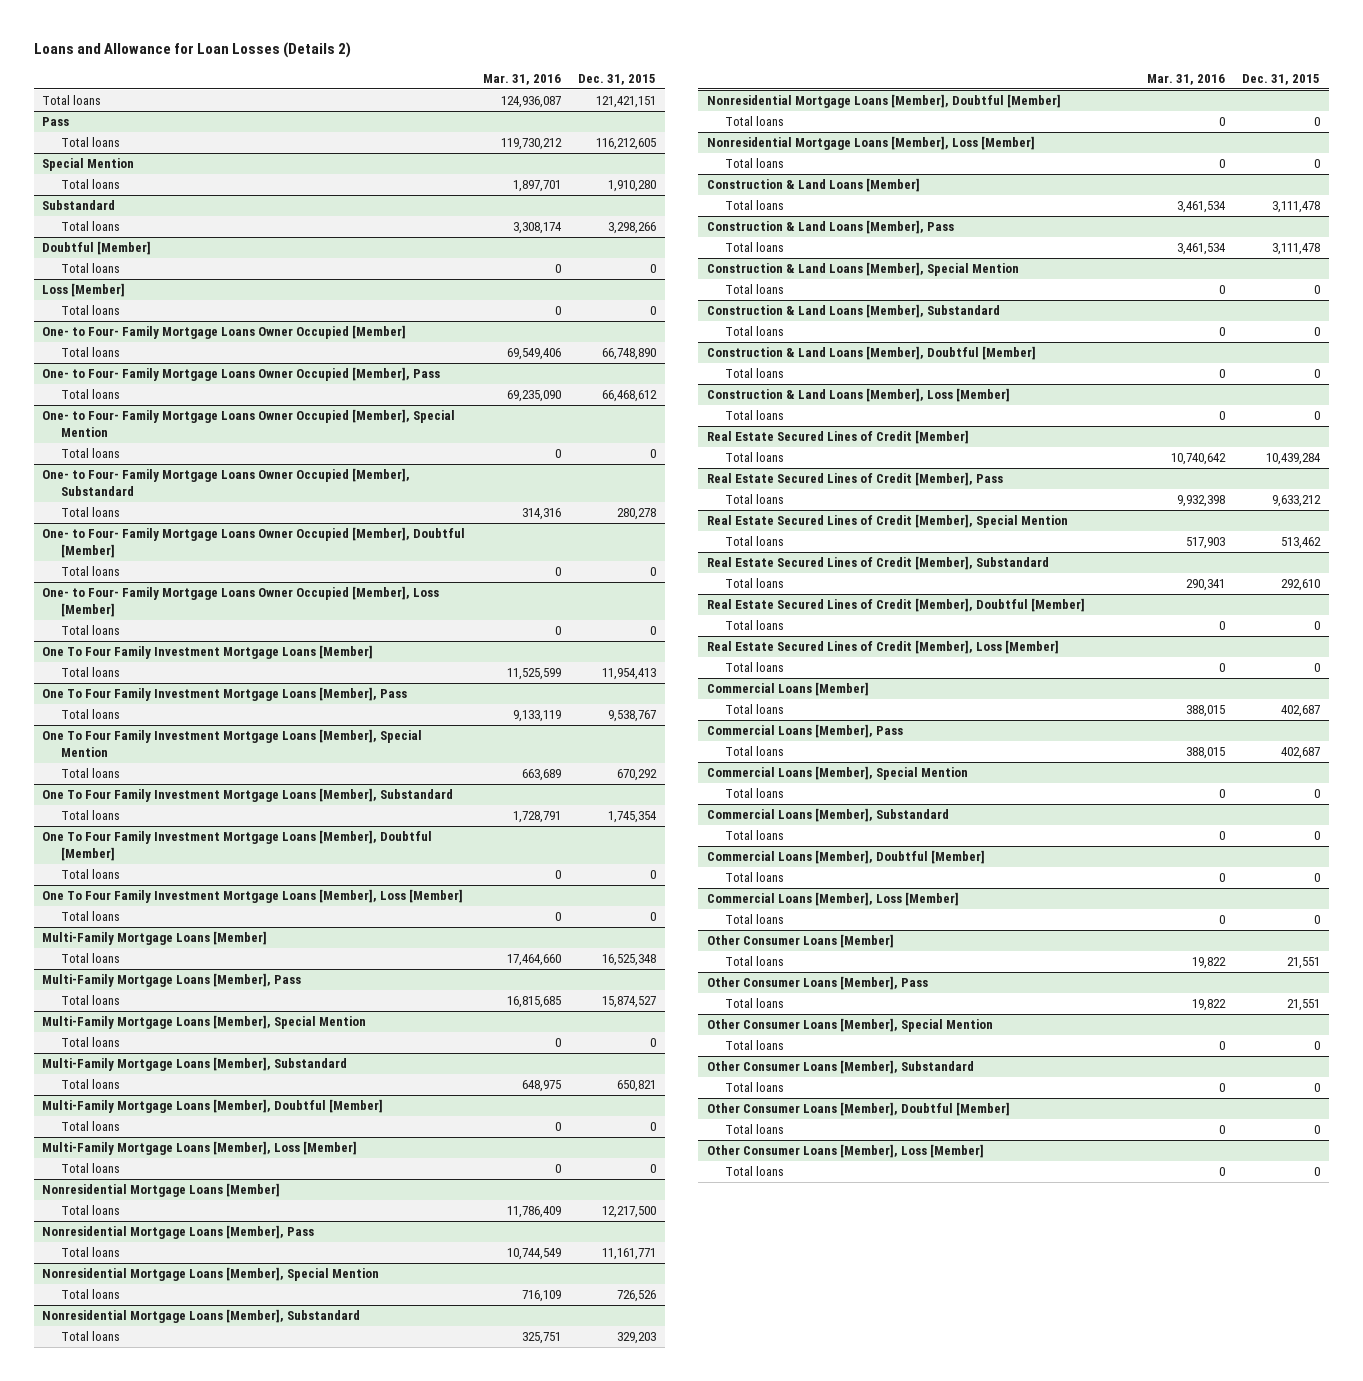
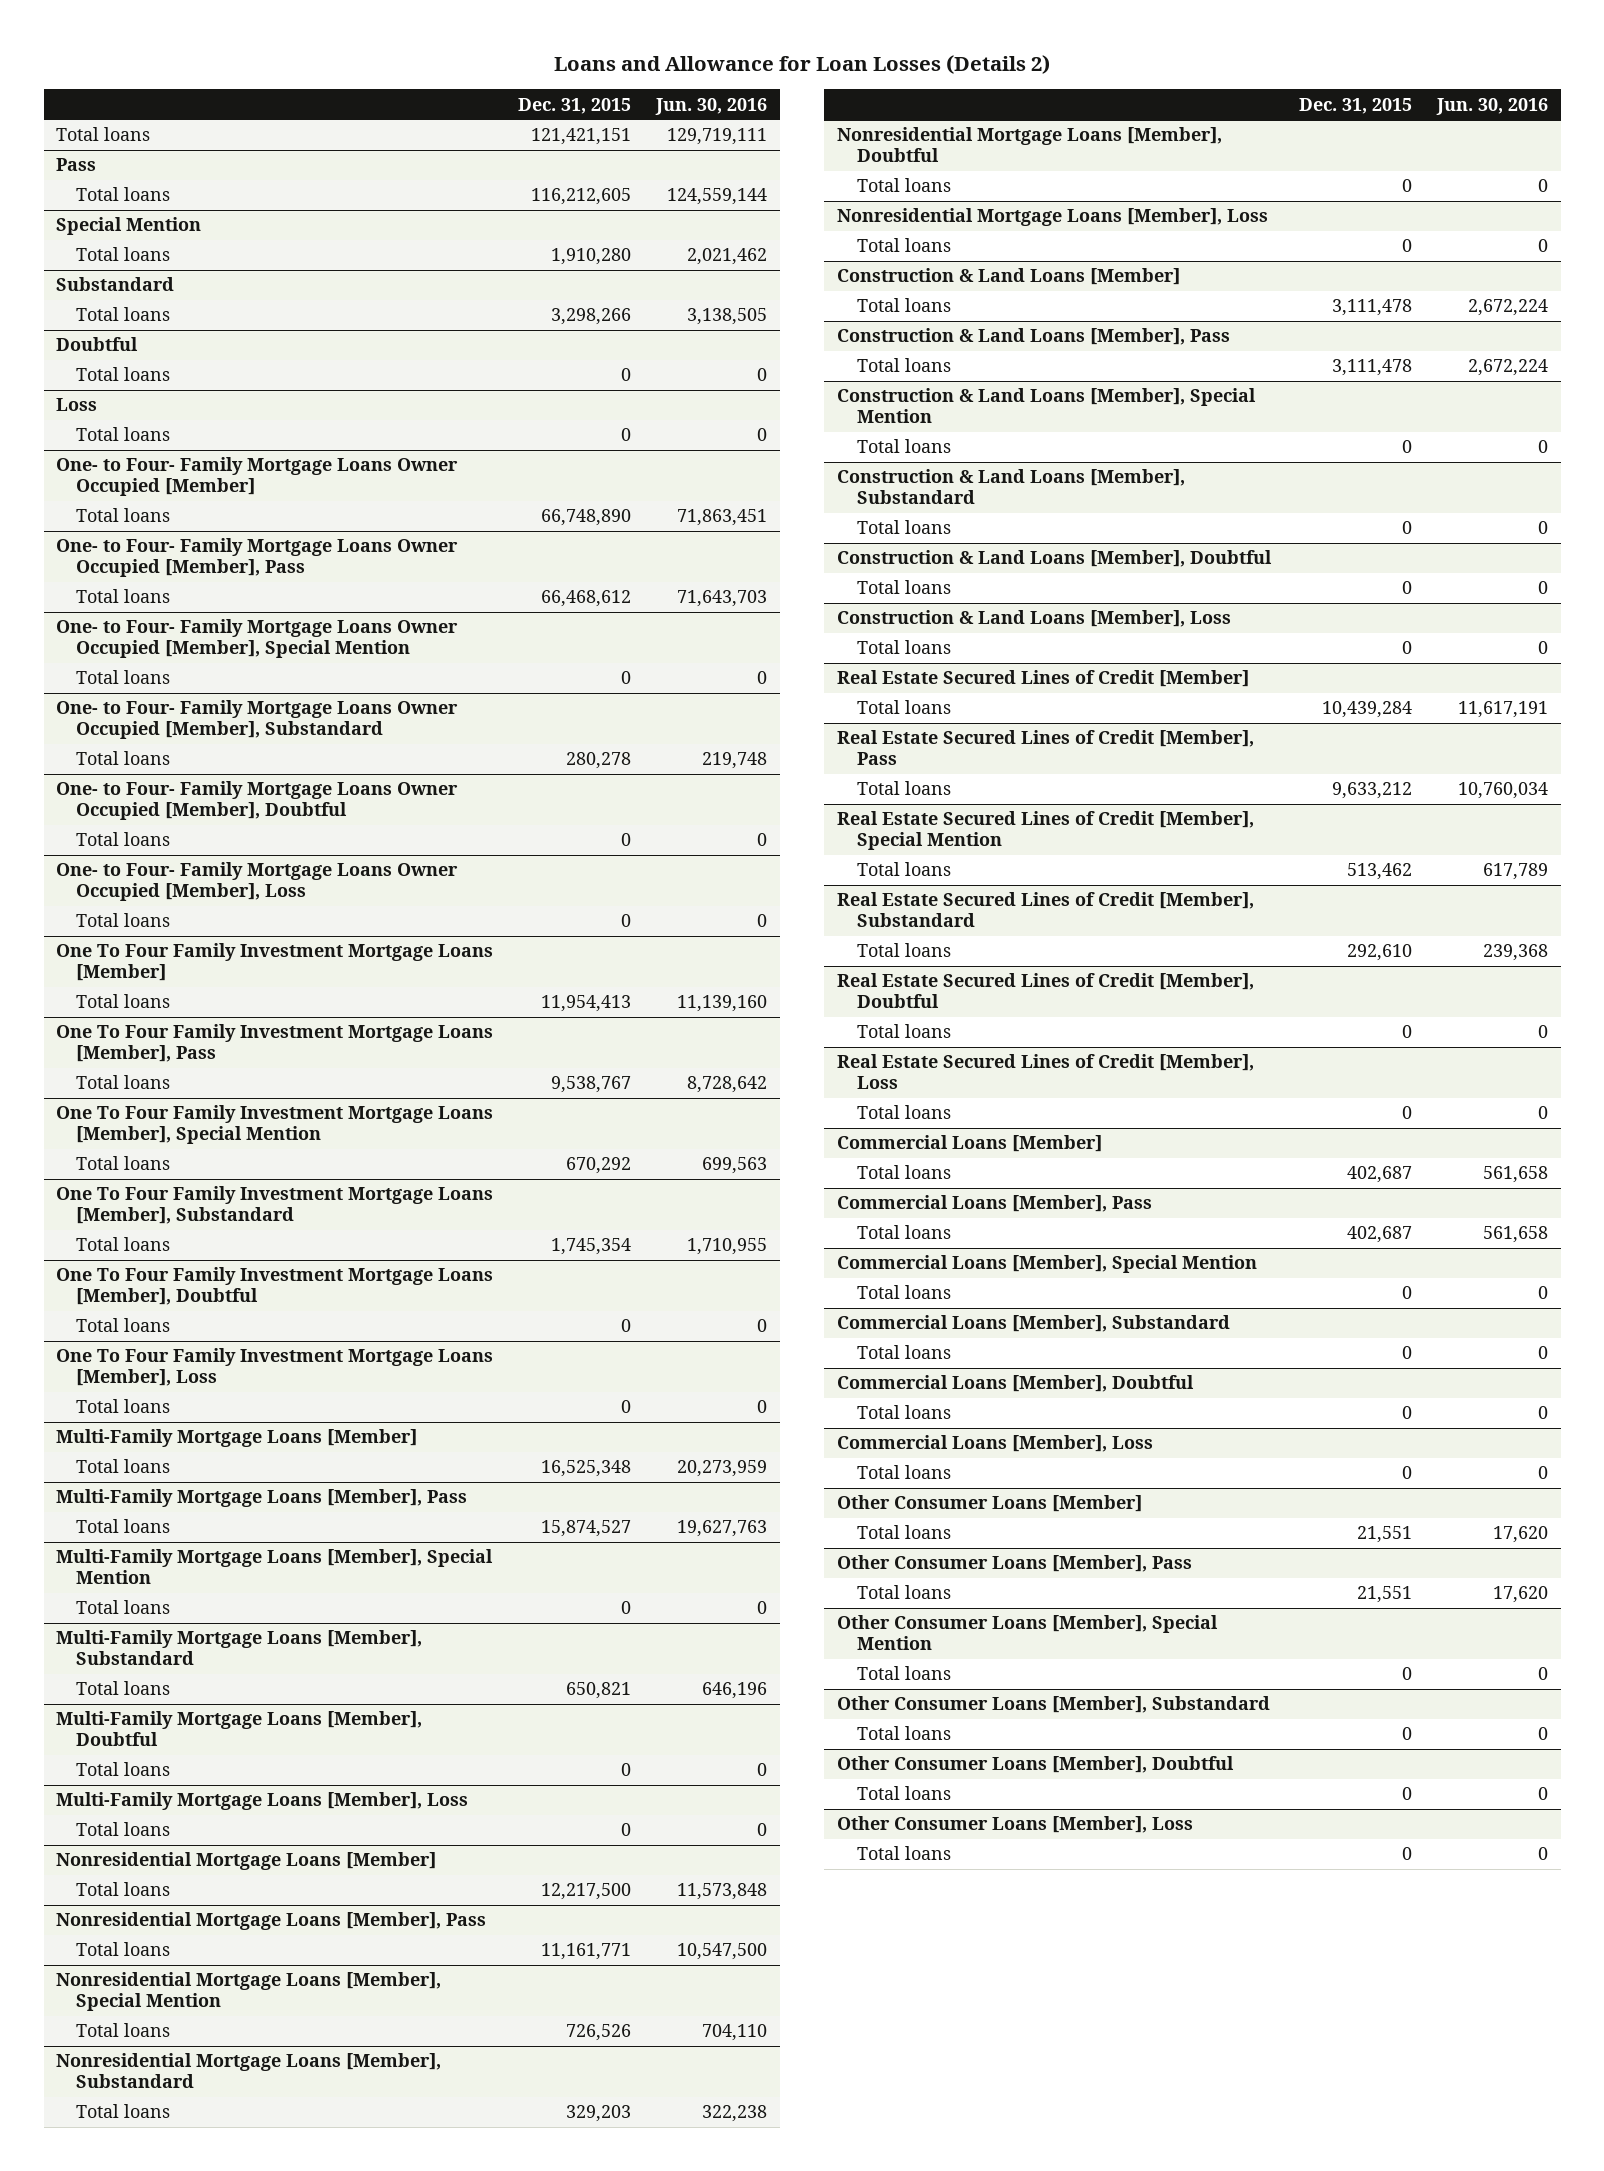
[482,73,561,85] Mar. 31, 2016 -> none
none -> [655,97,768,115] Jun. 30, 2016
[42,241,152,256] Doubtful [Member] -> [56,337,139,352] Doubtful
[42,283,126,298] Loss [Member] -> [56,398,98,412] Loss
[42,527,466,558] One- to Four- Family Mortgage Loans Owner Occupied [Member], Doubtful [Member] -> [56,781,459,821] One- to Four- Family Mortgage Loans Owner Occupied [Member], Doubtful
[42,586,440,617] One- to Four- Family Mortgage Loans Owner Occupied [Member], Loss [Member] -> [56,862,459,902] One- to Four- Family Mortgage Loans Owner Occupied [Member], Loss
[42,830,433,861] One To Four Family Investment Mortgage Loans [Member], Doubtful [Member] -> [56,1267,494,1306] One To Four Family Investment Mortgage Loans [Member], Doubtful
[42,889,464,904] One To Four Family Investment Mortgage Loans [Member], Loss [Member] -> [56,1348,494,1387] One To Four Family Investment Mortgage Loans [Member], Loss
[42,1099,384,1114] Multi-Family Mortgage Loans [Member], Doubtful [Member] -> [56,1711,423,1747] Multi-Family Mortgage Loans [Member], Doubtful
[42,1141,358,1156] Multi-Family Mortgage Loans [Member], Loss [Member] -> [56,1792,469,1811] Multi-Family Mortgage Loans [Member], Loss
[706,94,1061,109] Nonresidential Mortgage Loans [Member], Doubtful [Member] -> [836,127,1222,163] Nonresidential Mortgage Loans [Member], Doubtful
[706,136,1035,151] Nonresidential Mortgage Loans [Member], Loss [Member] -> [836,208,1268,227] Nonresidential Mortgage Loans [Member], Loss
[706,346,1036,361] Construction & Land Loans [Member], Doubtful [Member] -> [836,550,1272,568] Construction & Land Loans [Member], Doubtful
[706,388,1010,403] Construction & Land Loans [Member], Loss [Member] -> [836,610,1231,628] Construction & Land Loans [Member], Loss
[706,598,1085,613] Real Estate Secured Lines of Credit [Member], Doubtful [Member] -> [836,973,1254,1009] Real Estate Secured Lines of Credit [Member], Doubtful
[706,640,1059,655] Real Estate Secured Lines of Credit [Member], Loss [Member] -> [836,1054,1254,1090] Real Estate Secured Lines of Credit [Member], Loss
[706,850,985,865] Commercial Loans [Member], Doubtful [Member] -> [836,1375,1194,1393] Commercial Loans [Member], Doubtful
[706,892,959,907] Commercial Loans [Member], Loss [Member] -> [836,1435,1153,1453] Commercial Loans [Member], Loss
[706,1102,1010,1117] Other Consumer Loans [Member], Doubtful [Member] -> [836,1756,1234,1774] Other Consumer Loans [Member], Doubtful
[706,1144,984,1159] Other Consumer Loans [Member], Loss [Member] -> [836,1816,1193,1834] Other Consumer Loans [Member], Loss

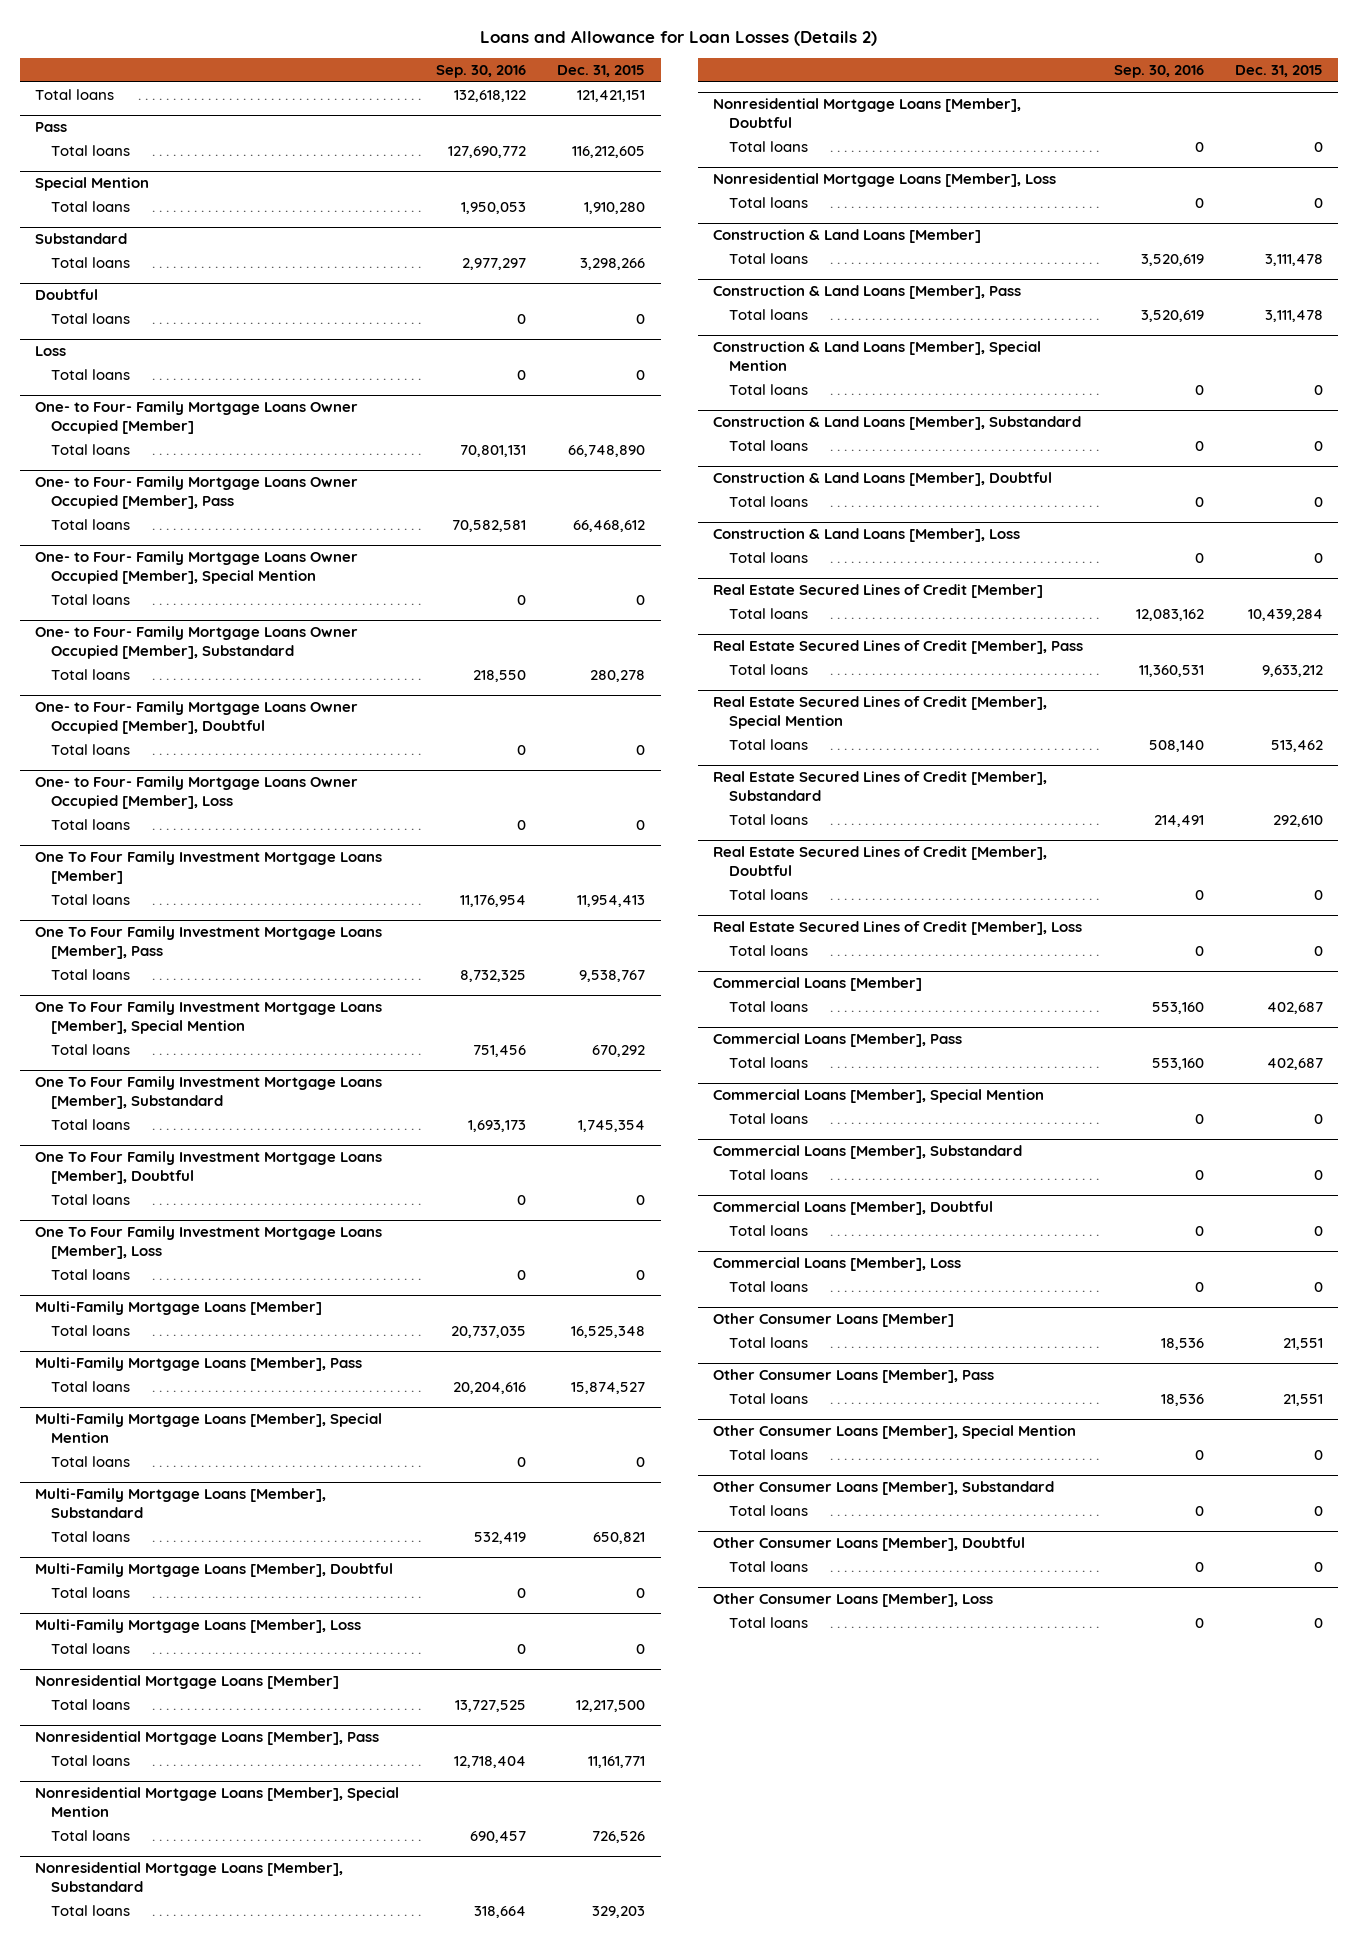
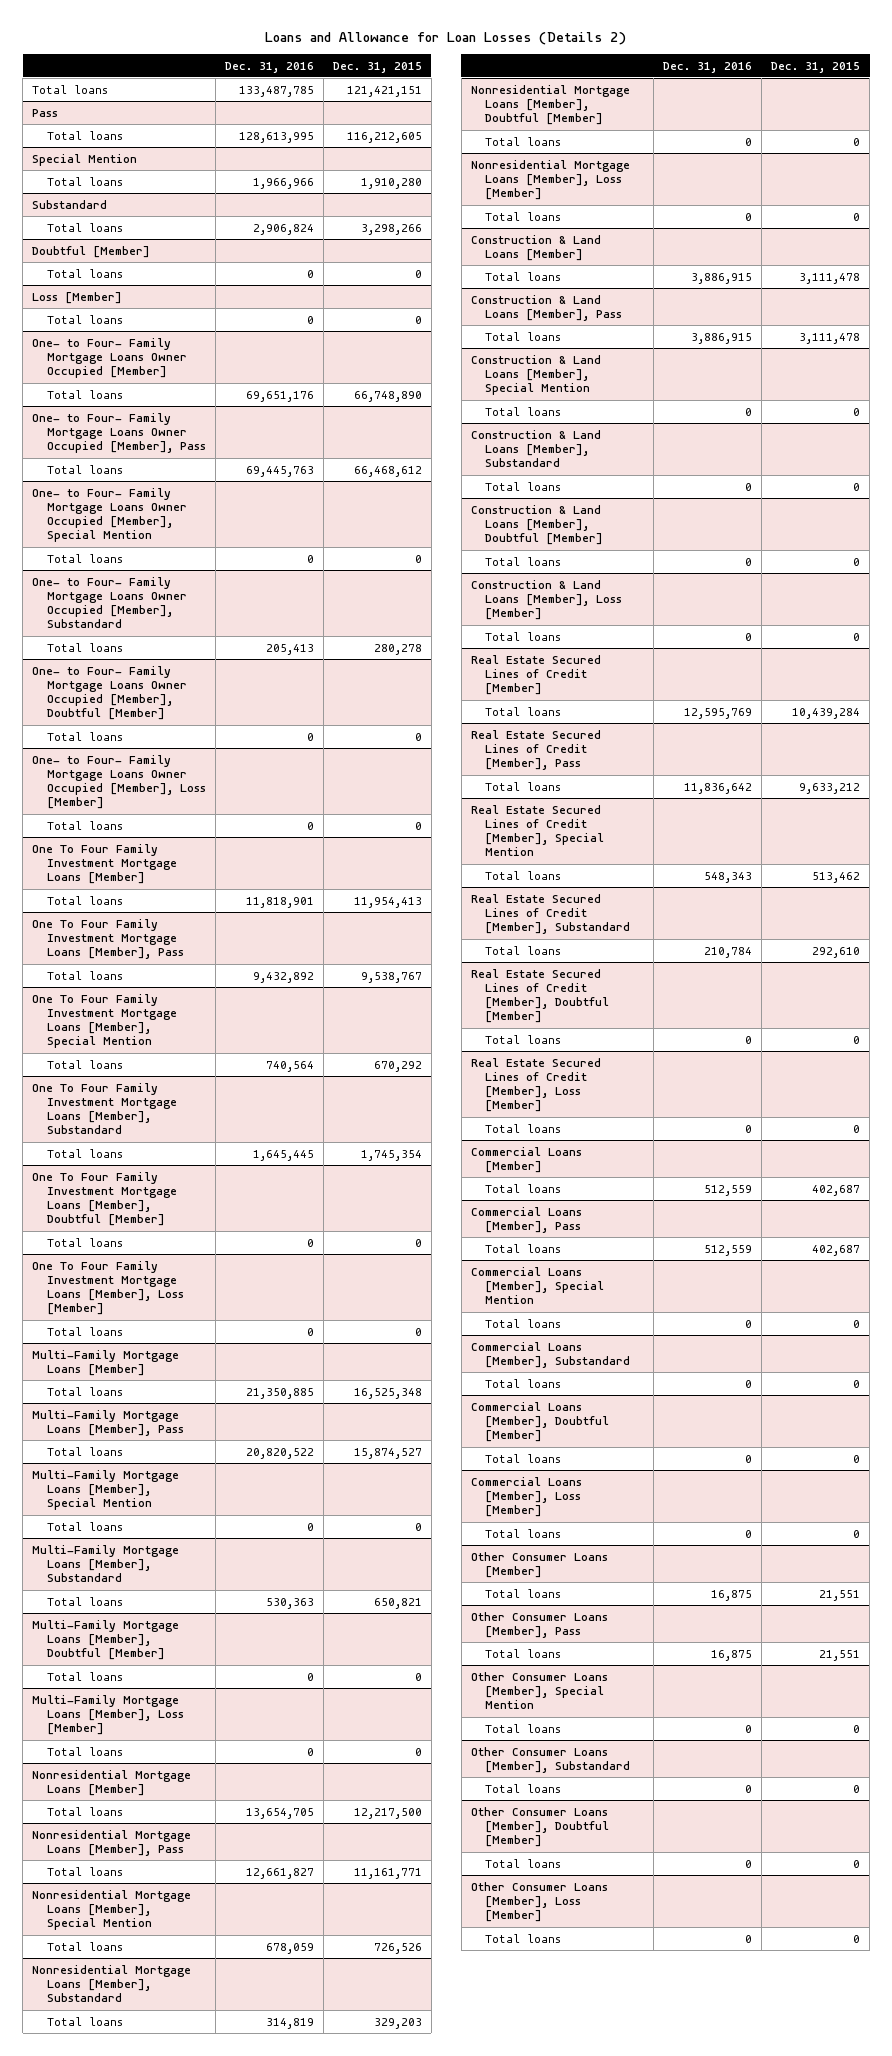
[436,65,527,79] Sep. 30, 2016 -> none
none -> [224,61,314,73] Dec. 31, 2016
[35,289,99,301] Doubtful -> [32,245,151,258] Doubtful [Member]
[35,346,67,357] Loss -> [32,291,123,304] Loss [Member]
[35,701,359,735] One- to Four- Family Mortgage Loans Owner Occupied [Member], Doubtful -> [32,665,187,721] One- to Four- Family Mortgage Loans Owner Occupied [Member], Doubtful [Member]
[35,776,359,810] One- to Four- Family Mortgage Loans Owner Occupied [Member], Loss -> [32,754,206,810] One- to Four- Family Mortgage Loans Owner Occupied [Member], Loss [Member]
[35,1151,383,1185] One To Four Family Investment Mortgage Loans [Member], Doubtful -> [32,1171,177,1227] One To Four Family Investment Mortgage Loans [Member], Doubtful [Member]
[35,1226,383,1260] One To Four Family Investment Mortgage Loans [Member], Loss -> [32,1260,184,1316] One To Four Family Investment Mortgage Loans [Member], Loss [Member]
[35,1563,394,1578] Multi-Family Mortgage Loans [Member], Doubtful -> [32,1619,180,1661] Multi-Family Mortgage Loans [Member], Doubtful [Member]
[35,1619,362,1634] Multi-Family Mortgage Loans [Member], Loss -> [32,1694,184,1736] Multi-Family Mortgage Loans [Member], Loss [Member]
[713,98,1022,129] Nonresidential Mortgage Loans [Member], Doubtful -> [470,84,630,126] Nonresidential Mortgage Loans [Member], Doubtful [Member]
[713,173,1057,188] Nonresidential Mortgage Loans [Member], Loss -> [470,159,630,201] Nonresidential Mortgage Loans [Member], Loss [Member]
[713,472,1053,487] Construction & Land Loans [Member], Doubtful -> [470,504,604,546] Construction & Land Loans [Member], Doubtful [Member]
[713,528,1021,543] Construction & Land Loans [Member], Loss -> [470,579,623,621] Construction & Land Loans [Member], Loss [Member]
[713,846,1048,877] Real Estate Secured Lines of Credit [Member], Doubtful -> [470,968,610,1024] Real Estate Secured Lines of Credit [Member], Doubtful [Member]
[713,921,1083,936] Real Estate Secured Lines of Credit [Member], Loss -> [470,1057,601,1113] Real Estate Secured Lines of Credit [Member], Loss [Member]
[713,1201,994,1216] Commercial Loans [Member], Doubtful -> [470,1401,610,1443] Commercial Loans [Member], Doubtful [Member]
[713,1257,962,1272] Commercial Loans [Member], Loss -> [470,1476,582,1518] Commercial Loans [Member], Loss [Member]
[713,1537,1026,1552] Other Consumer Loans [Member], Doubtful -> [470,1806,610,1848] Other Consumer Loans [Member], Doubtful [Member]
[713,1593,994,1608] Other Consumer Loans [Member], Loss -> [470,1881,608,1923] Other Consumer Loans [Member], Loss [Member]

